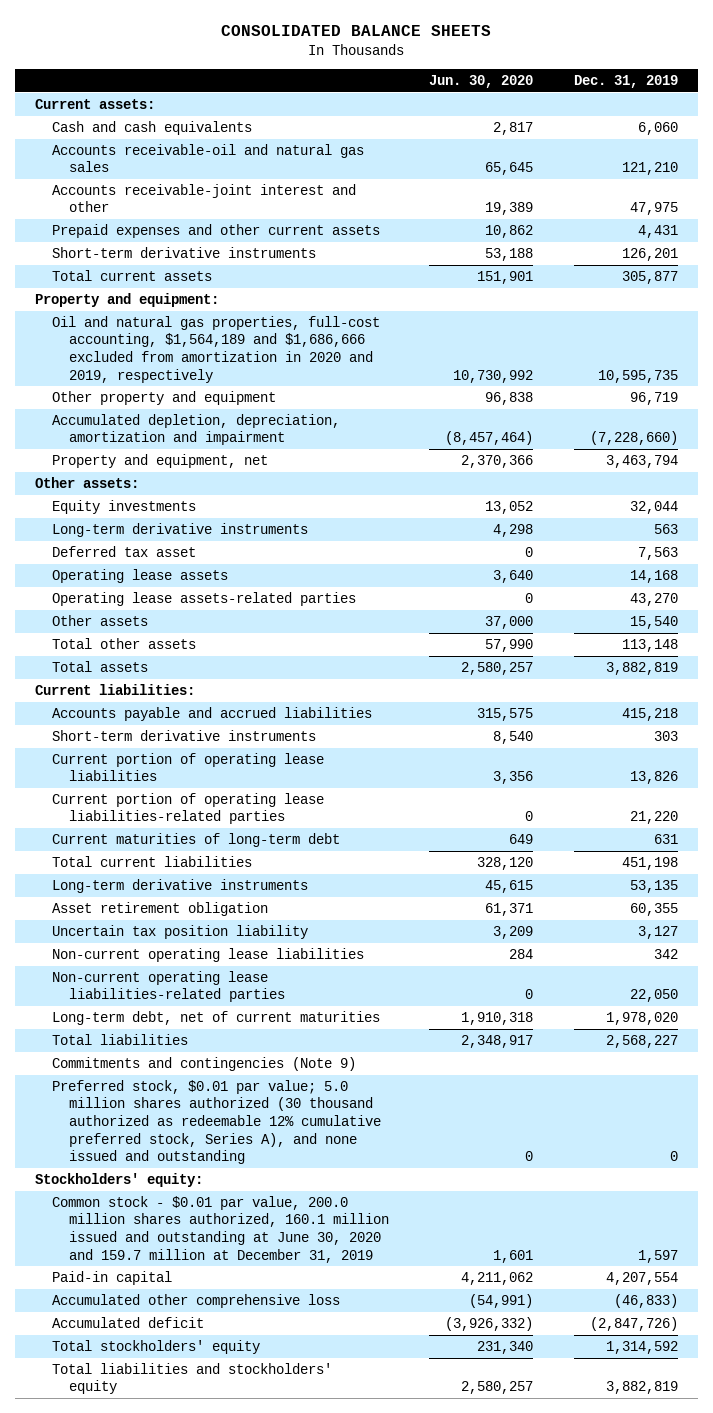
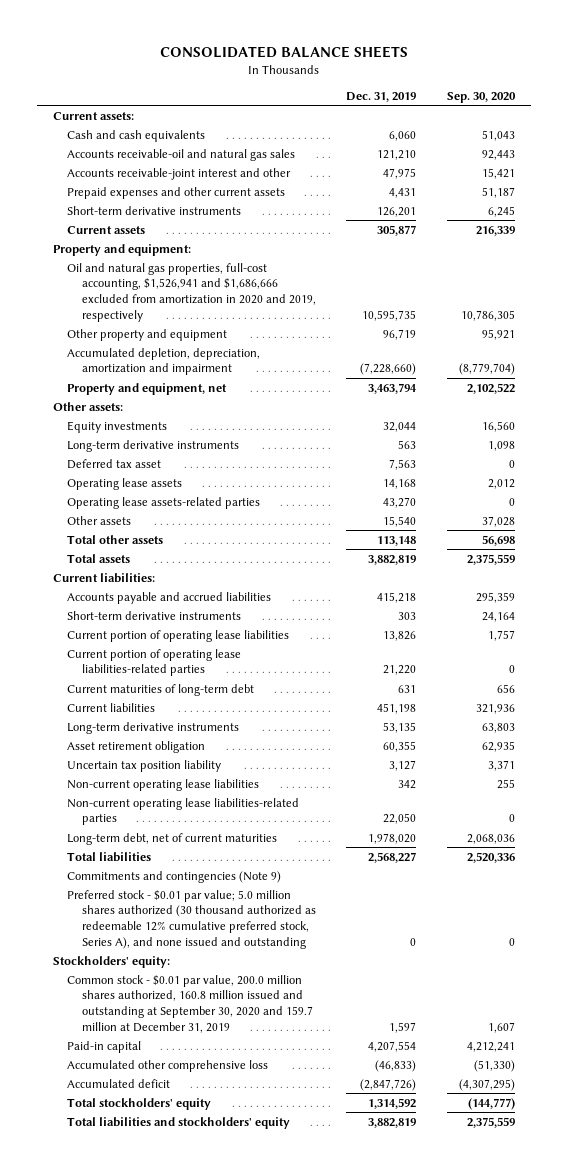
[429,75,534,89] Jun. 30, 2020 -> none
none -> [447,91,517,103] Sep. 30, 2020
[51,269,212,281] Total current assets -> [67,225,146,234] Current assets
[51,315,380,383] Oil and natural gas properties, full-cost accounting, $1,564,189 and $1,686,666 excluded from amortization in 2020 and 2019, respectively -> [67,262,316,322] Oil and natural gas properties, full-cost accounting, $1,526,941 and $1,686,666 excluded from amortization in 2020 and 2019, respectively
[51,855,252,867] Total current liabilities -> [67,702,156,712] Current liabilities
[51,1079,381,1165] Preferred stock, $0.01 par value; 5.0 million shares authorized (30 thousand authorized as redeemable 12% cumulative preferred stock, Series A), and none issued and outstanding -> [67,889,316,949] Preferred stock - $0.01 par value; 5.0 million shares authorized (30 thousand authorized as redeemable 12% cumulative preferred stock, Series A), and none issued and outstanding
[51,1195,389,1263] Common stock - $0.01 par value, 200.0 million shares authorized, 160.1 million issued and outstanding at June 30, 2020 and 159.7 million at December 31, 2019 -> [67,974,313,1033] Common stock - $0.01 par value, 200.0 million shares authorized, 160.8 million issued and outstanding at September 30, 2020 and 159.7 million at December 31, 2019

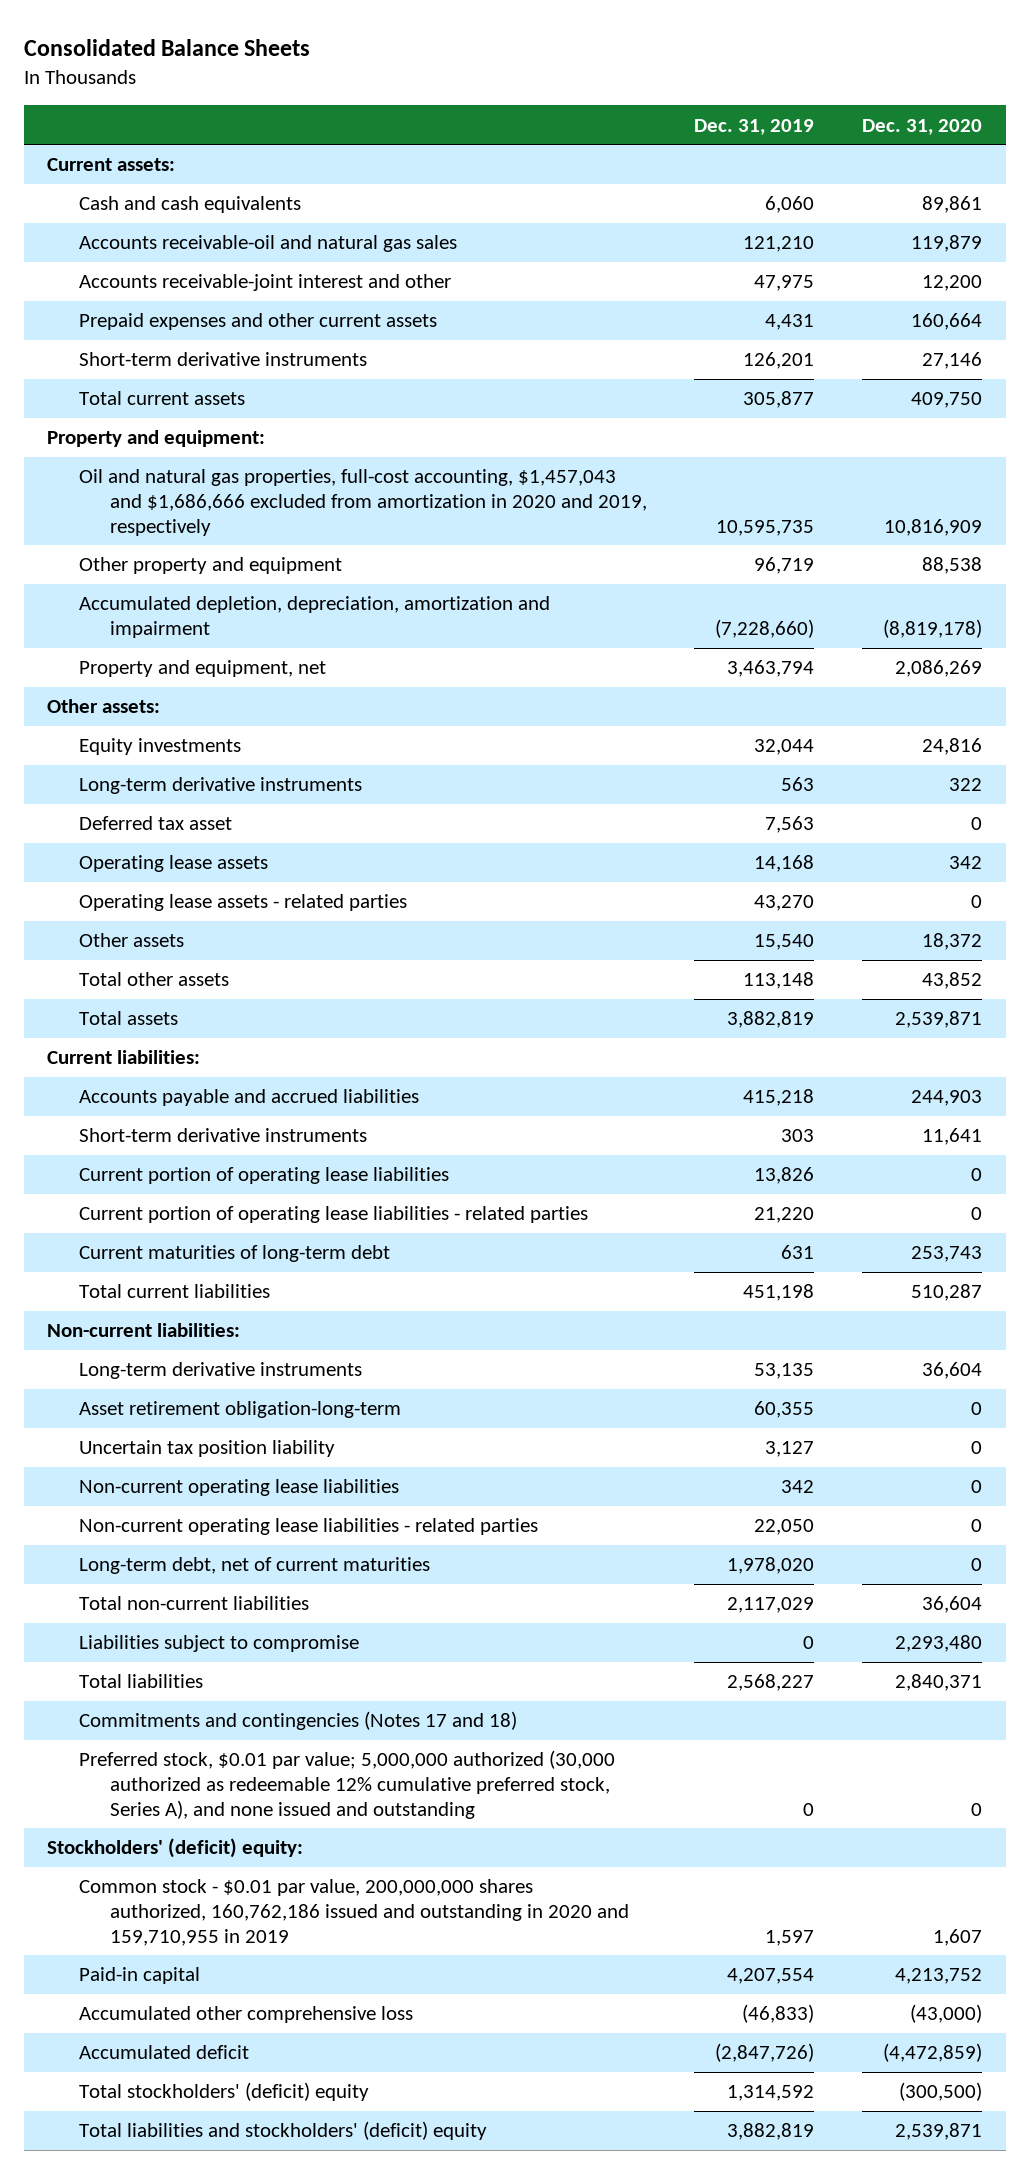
[160,45,409,58] CONSOLIDATED BALANCE SHEETS -> [23,39,310,57] Consolidated Balance Sheets
[447,91,517,103] Sep. 30, 2020 -> none
none -> [861,118,982,135] Dec. 31, 2020
[67,225,146,234] Current assets -> [78,391,245,406] Total current assets
[67,262,316,322] Oil and natural gas properties, full-cost accounting, $1,526,941 and $1,686,666 excluded from amortization in 2020 and 2019, respectively -> [78,469,647,536] Oil and natural gas properties, full-cost accounting, $1,457,043 and $1,686,666 excluded from amortization in 2020 and 2019, respectively
[67,496,261,509] Operating lease assets-related parties -> [78,894,407,912] Operating lease assets - related parties
[67,648,242,677] Current portion of operating lease liabilities-related parties -> [78,1206,588,1224] Current portion of operating lease liabilities - related parties
[67,702,156,712] Current liabilities -> [78,1284,270,1299] Total current liabilities
none -> [47,1323,241,1338] Non-current liabilities:
[67,740,206,753] Asset retirement obligation -> [78,1401,401,1419] Asset retirement obligation-long-term
[67,797,300,826] Non-current operating lease liabilities-related parties -> [78,1518,538,1536] Non-current operating lease liabilities - related parties
none -> [78,1596,309,1611] Total non-current liabilities
none -> [78,1635,359,1653] Liabilities subject to compromise
[67,870,282,883] Commitments and contingencies (Note 9) -> [78,1711,517,1731] Commitments and contingencies (Notes 17 and 18)
[67,889,316,949] Preferred stock - $0.01 par value; 5.0 million shares authorized (30 thousand authorized as redeemable 12% cumulative preferred stock, Series A), and none issued and outstanding -> [78,1750,615,1819] Preferred stock, $0.01 par value; 5,000,000 authorized (30,000 authorized as redeemable 12% cumulative preferred stock, Series A), and none issued and outstanding
[52,955,170,968] Stockholders' equity: -> [47,1838,304,1859] Stockholders' (deficit) equity:
[67,974,313,1033] Common stock - $0.01 par value, 200.0 million shares authorized, 160.8 million issued and outstanding at September 30, 2020 and 159.7 million at December 31, 2019 -> [78,1879,629,1946] Common stock - $0.01 par value, 200,000,000 shares authorized, 160,762,186 issued and outstanding in 2020 and 159,710,955 in 2019
[67,1097,212,1110] Total stockholders' equity -> [78,2082,369,2102] Total stockholders' (deficit) equity
[67,1116,291,1129] Total liabilities and stockholders' equity -> [78,2121,487,2141] Total liabilities and stockholders' (deficit) equity

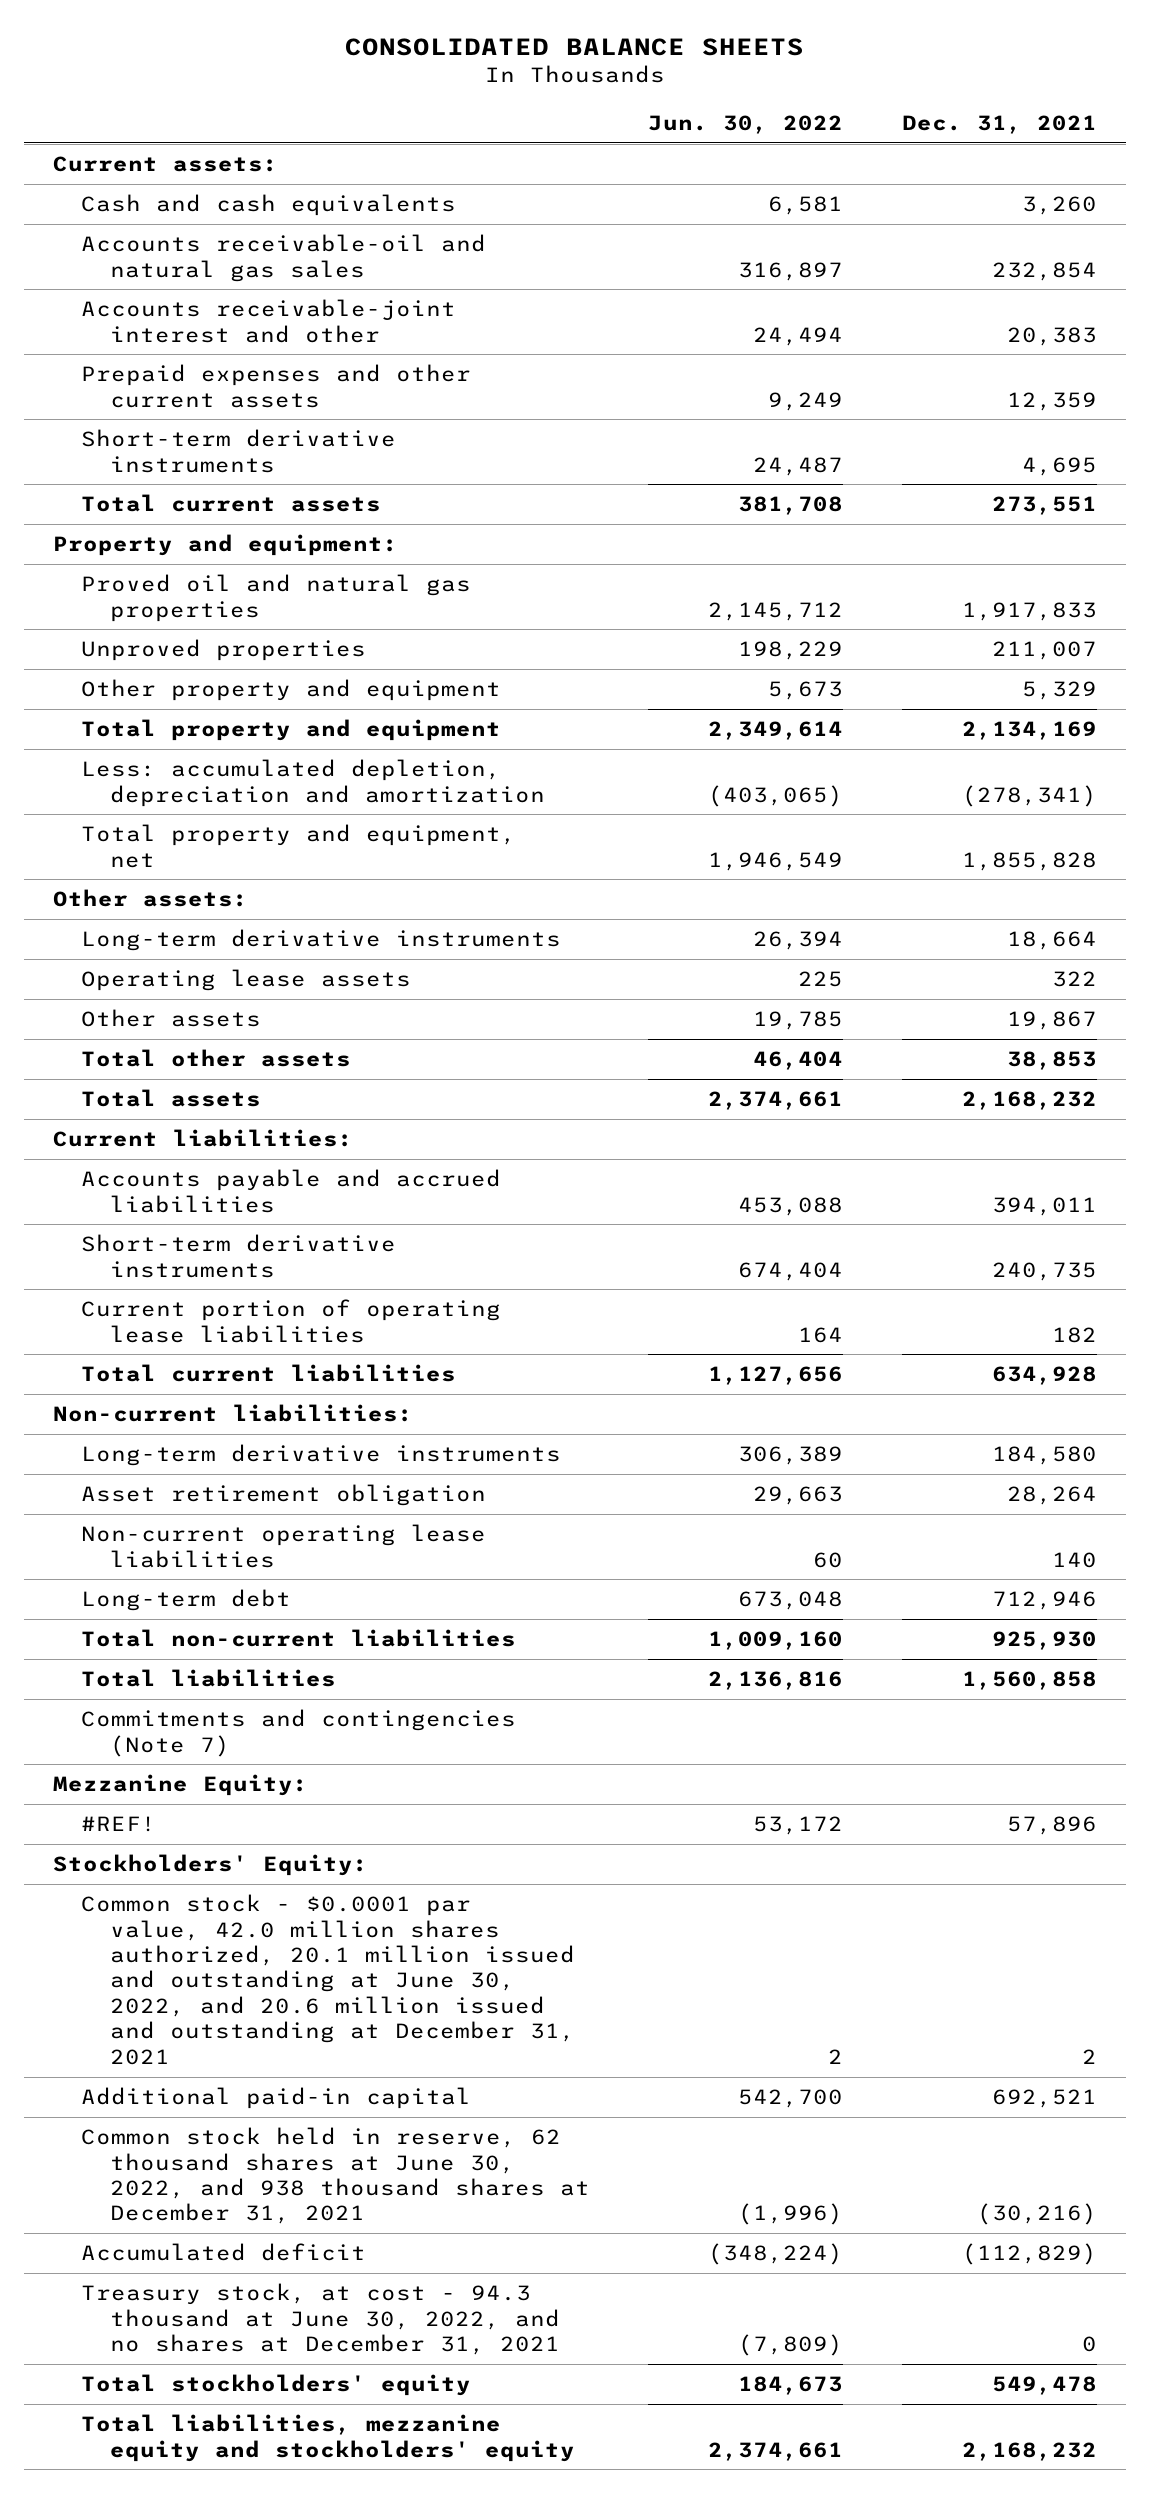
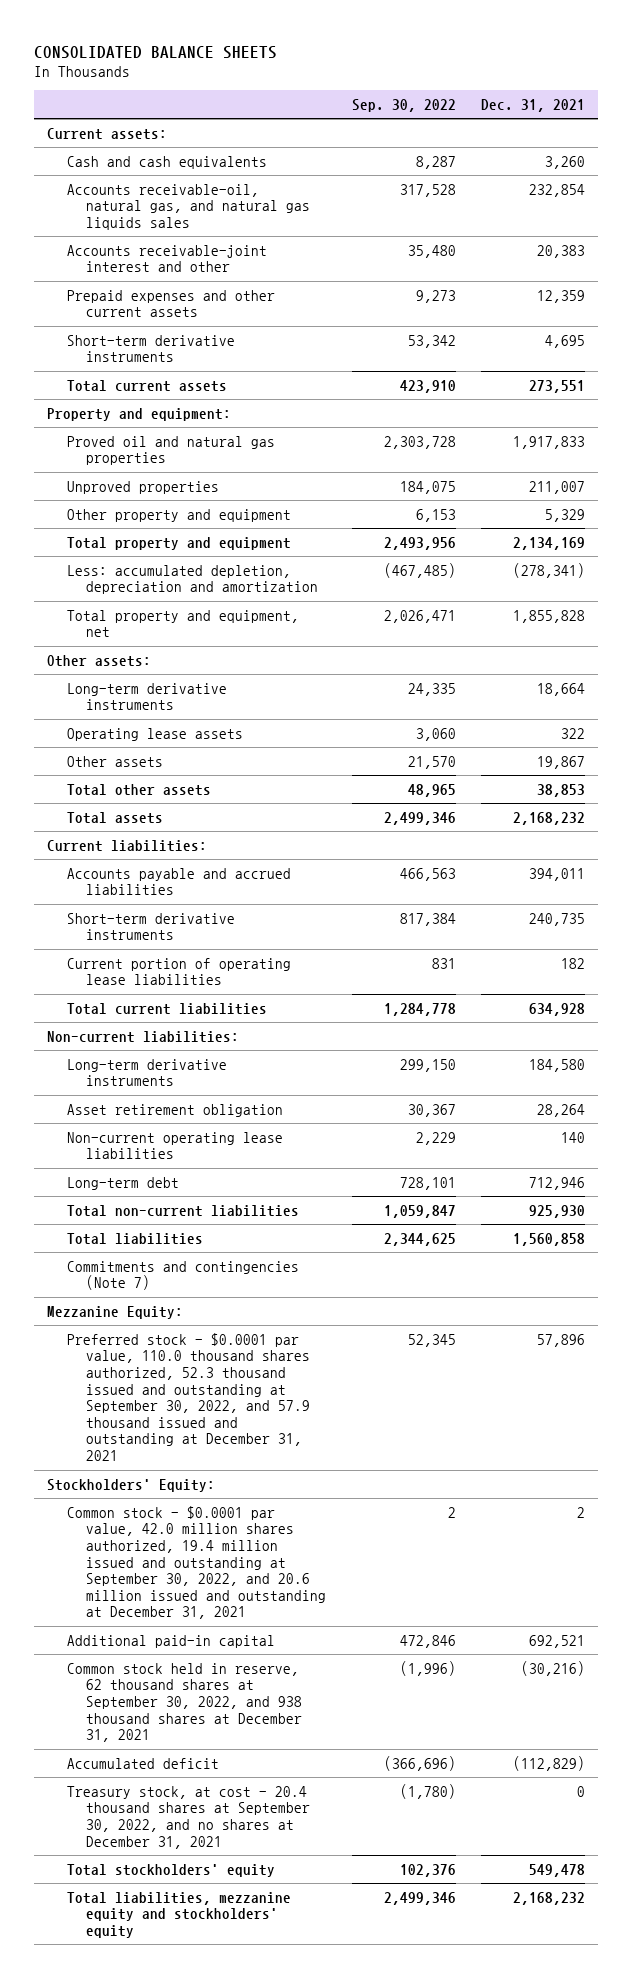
[648,114,844,134] Jun. 30, 2022 -> none
none -> [351,98,456,112] Sep. 30, 2022
[81,234,487,282] Accounts receivable-oil and natural gas sales -> [66,183,311,230] Accounts receivable-oil, natural gas, and natural gas liquids sales
[81,1816,157,1833] #REF! -> [66,1332,311,1462] Preferred stock - $0.0001 par value, 110.0 thousand shares authorized, 52.3 thousand issued and outstanding at September 30, 2022, and 57.9 thousand issued and outstanding at December 31, 2021
[81,1894,576,2065] Common stock - $0.0001 par value, 42.0 million shares authorized, 20.1 million issued and outstanding at June 30, 2022, and 20.6 million issued and outstanding at December 31, 2021 -> [66,1505,327,1620] Common stock - $0.0001 par value, 42.0 million shares authorized, 19.4 million issued and outstanding at September 30, 2022, and 20.6 million issued and outstanding at December 31, 2021
[81,2127,591,2225] Common stock held in reserve, 62 thousand shares at June 30, 2022, and 938 thousand shares at December 31, 2021 -> [66,1662,303,1743] Common stock held in reserve, 62 thousand shares at September 30, 2022, and 938 thousand shares at December 31, 2021
[81,2283,561,2356] Treasury stock, at cost - 94.3 thousand at June 30, 2022, and no shares at December 31, 2021 -> [66,1785,311,1849] Treasury stock, at cost - 20.4 thousand shares at September 30, 2022, and no shares at December 31, 2021

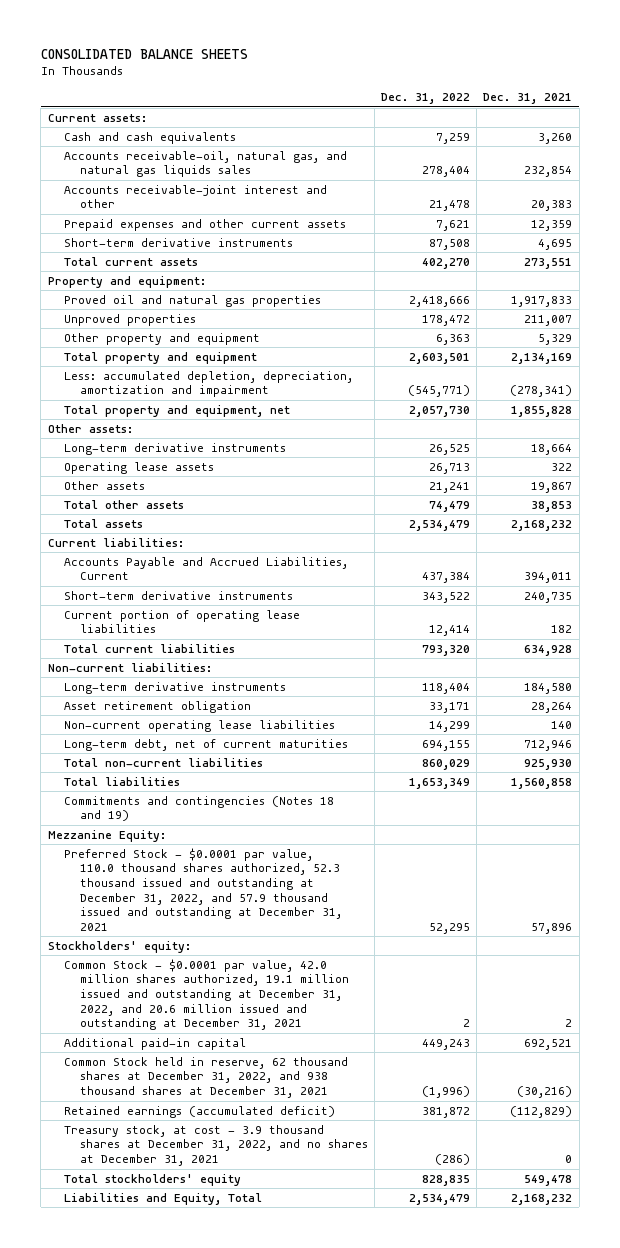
[351,98,456,112] Sep. 30, 2022 -> none
none -> [381,93,471,105] Dec. 31, 2022
[66,564,319,595] Less: accumulated depletion, depreciation and amortization -> [63,370,353,398] Less: accumulated depletion, depreciation, amortization and impairment
[66,867,291,896] Accounts payable and accrued liabilities -> [63,556,348,581] Accounts Payable and Accrued Liabilities, Current
[66,1176,179,1190] Long-term debt -> [63,738,348,751] Long-term debt, net of current maturities
[66,1260,299,1291] Commitments and contingencies (Note 7) -> [63,795,334,822] Commitments and contingencies (Notes 18 and 19)
[66,1332,311,1462] Preferred stock - $0.0001 par value, 110.0 thousand shares authorized, 52.3 thousand issued and outstanding at September 30, 2022, and 57.9 thousand issued and outstanding at December 31, 2021 -> [63,847,342,931] Preferred Stock - $0.0001 par value, 110.0 thousand shares authorized, 52.3 thousand issued and outstanding at December 31, 2022, and 57.9 thousand issued and outstanding at December 31, 2021
[47,1478,216,1492] Stockholders' Equity: -> [47,940,191,953] Stockholders' equity:
[66,1505,327,1620] Common stock - $0.0001 par value, 42.0 million shares authorized, 19.4 million issued and outstanding at September 30, 2022, and 20.6 million issued and outstanding at December 31, 2021 -> [63,958,349,1031] Common Stock - $0.0001 par value, 42.0 million shares authorized, 19.1 million issued and outstanding at December 31, 2022, and 20.6 million issued and outstanding at December 31, 2021
[66,1662,303,1743] Common stock held in reserve, 62 thousand shares at September 30, 2022, and 938 thousand shares at December 31, 2021 -> [63,1056,348,1098] Common Stock held in reserve, 62 thousand shares at December 31, 2022, and 938 thousand shares at December 31, 2021
[66,1757,219,1769] Accumulated deficit -> [63,1105,335,1118] Retained earnings (accumulated deficit)
[66,1785,311,1849] Treasury stock, at cost - 20.4 thousand shares at September 30, 2022, and no shares at December 31, 2021 -> [63,1124,368,1166] Treasury stock, at cost - 3.9 thousand shares at December 31, 2022, and no shares at December 31, 2021
[66,1891,291,1938] Total liabilities, mezzanine equity and stockholders' equity -> [63,1192,262,1205] Liabilities and Equity, Total

